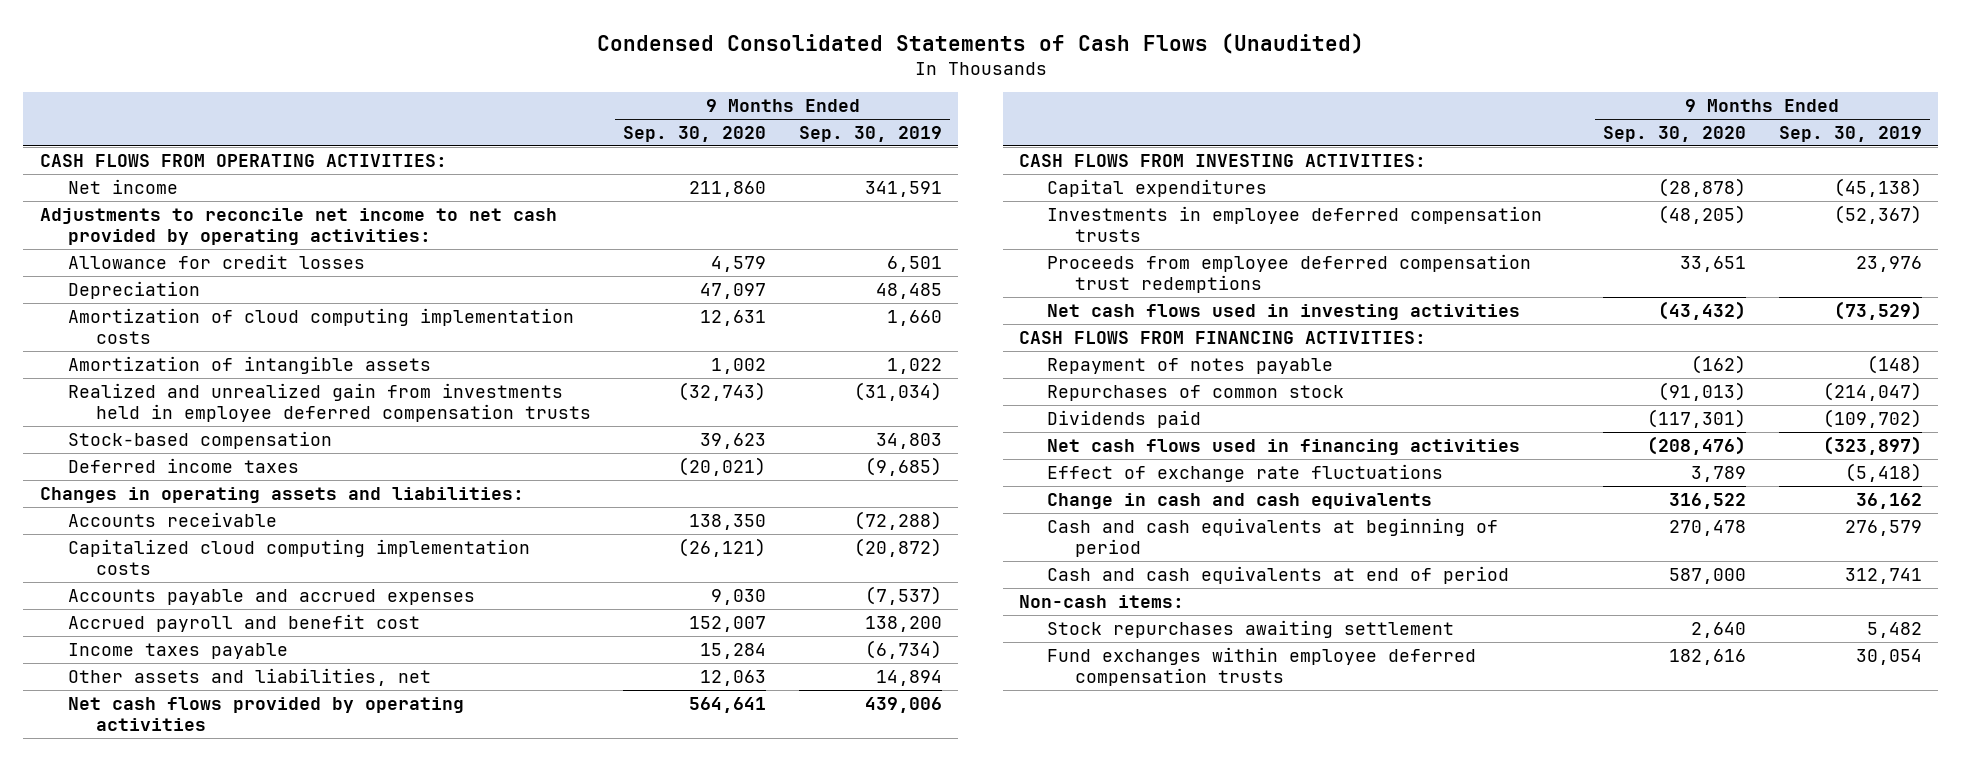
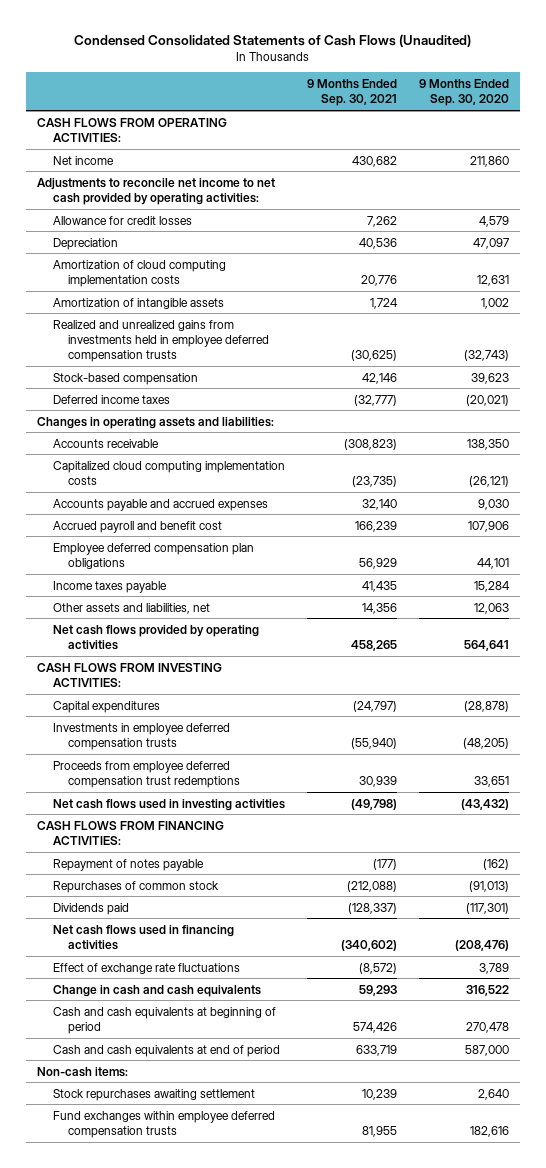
[799,126,943,143] Sep. 30, 2019 -> none
none -> [306,79,397,107] 9 Months Ended Sep. 30, 2021
[67,382,591,422] Realized and unrealized gain from investments held in employee deferred compensation trusts -> [52,319,270,362] Realized and unrealized gains from investments held in employee deferred compensation trusts
[689,615,767,632] 152,007 -> [467,520,509,532] 107,906
none -> [52,542,254,569] Employee deferred compensation plan obligations

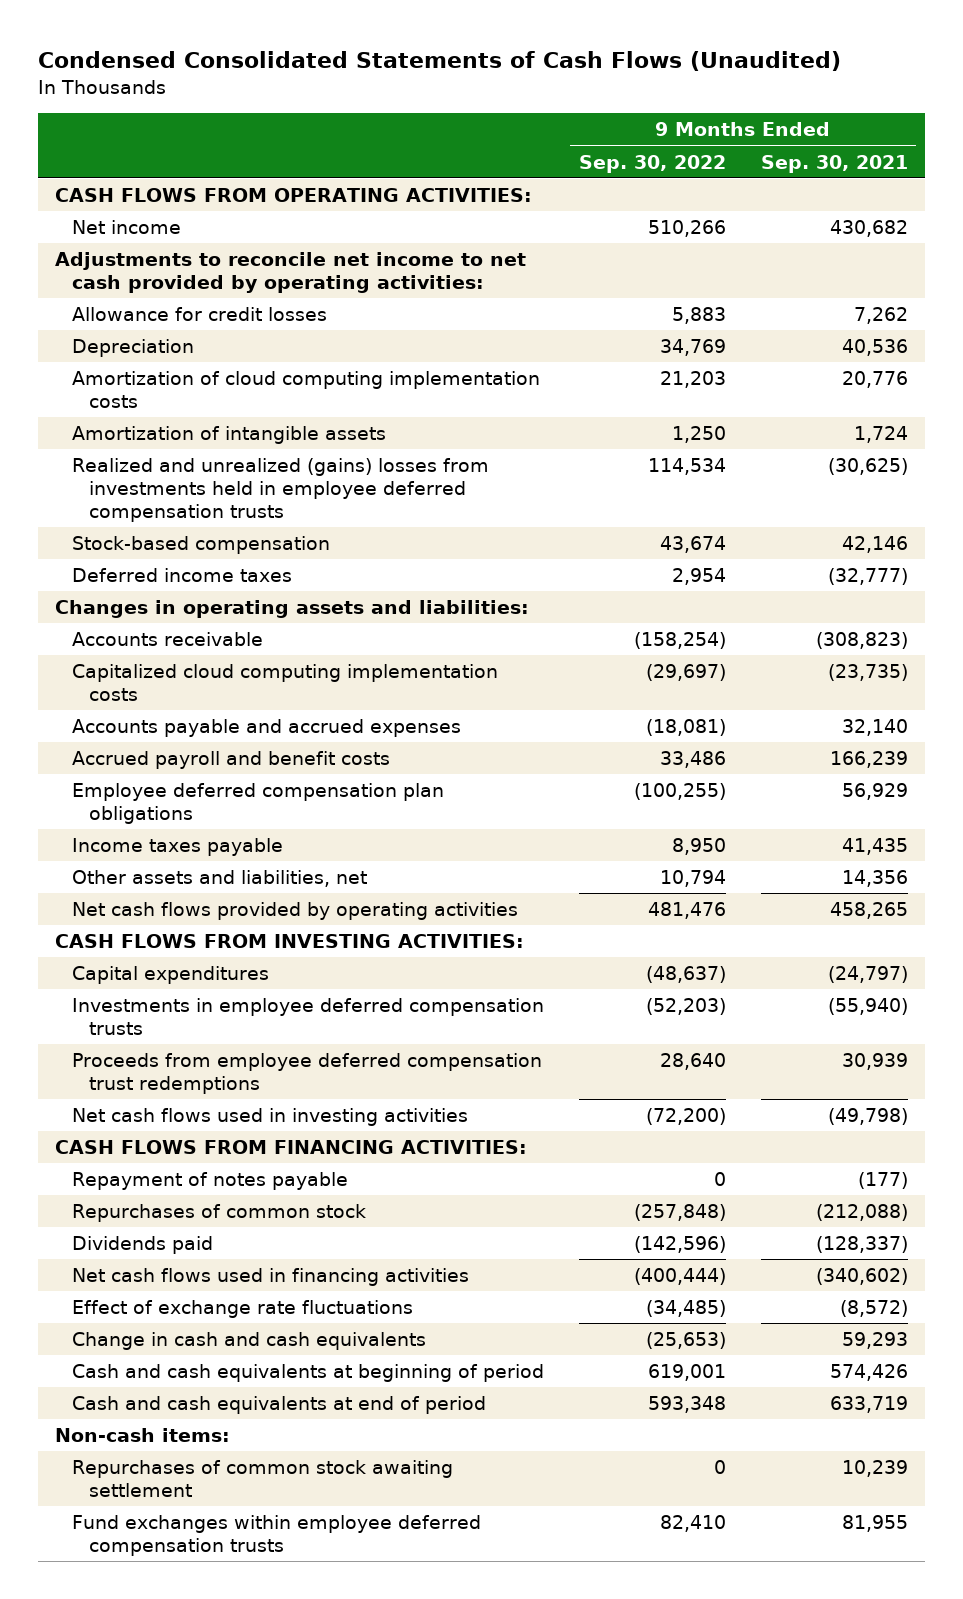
[418,79,509,107] 9 Months Ended Sep. 30, 2020 -> none
none -> [579,154,727,173] Sep. 30, 2022
[52,319,270,362] Realized and unrealized gains from investments held in employee deferred compensation trusts -> [72,458,490,522] Realized and unrealized (gains) losses from investments held in employee deferred compensation trusts
[52,520,222,533] Accrued payroll and benefit cost -> [72,751,391,770] Accrued payroll and benefit costs
[52,1088,255,1101] Stock repurchases awaiting settlement -> [72,1460,454,1498] Repurchases of common stock awaiting settlement

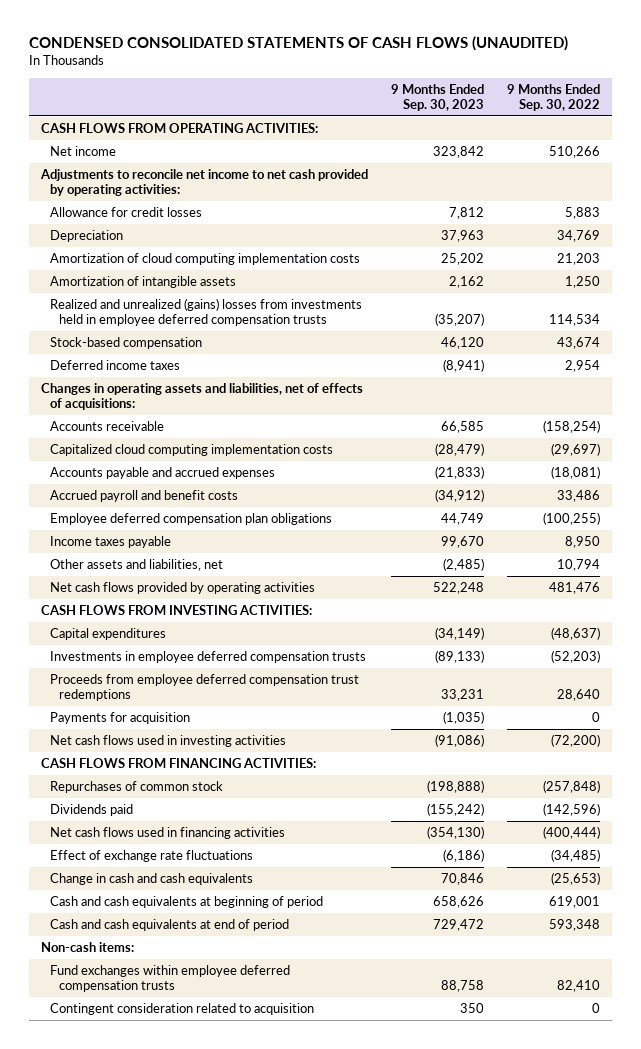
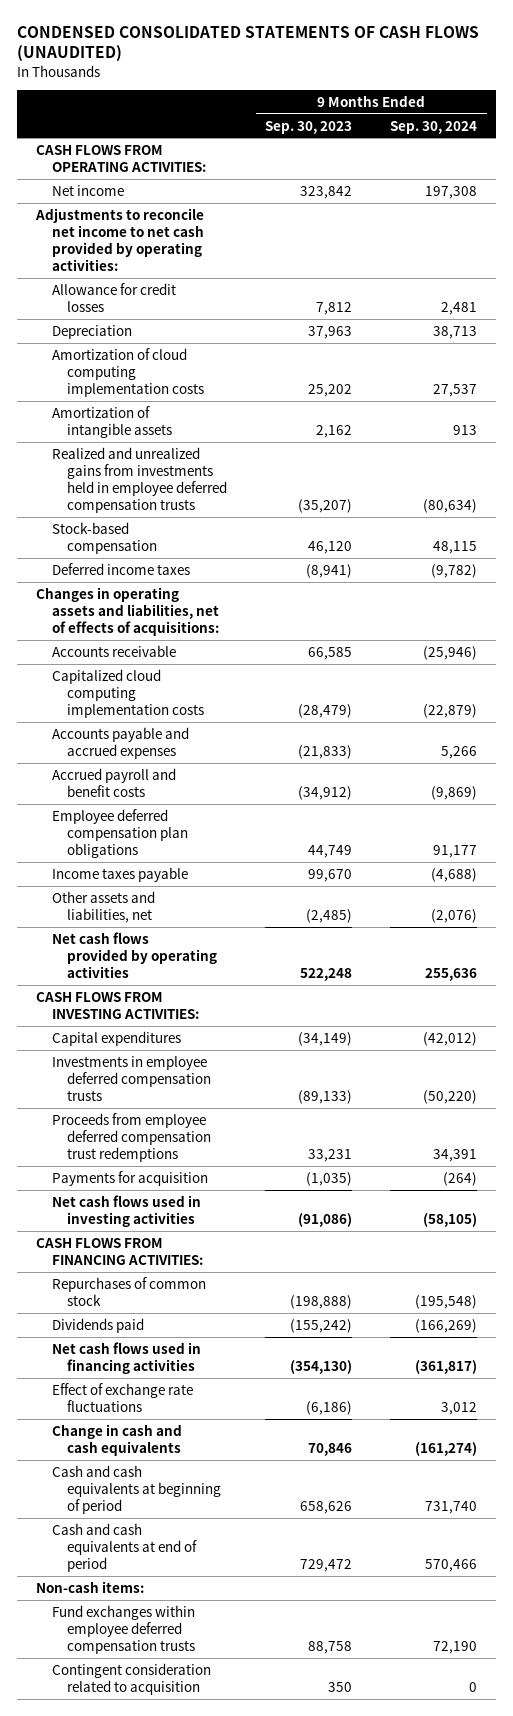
[507,83,601,111] 9 Months Ended Sep. 30, 2022 -> none
none -> [390,120,478,134] Sep. 30, 2024
[49,298,362,327] Realized and unrealized (gains) losses from investments held in employee deferred compensation trusts -> [51,446,228,514] Realized and unrealized gains from investments held in employee deferred compensation trusts

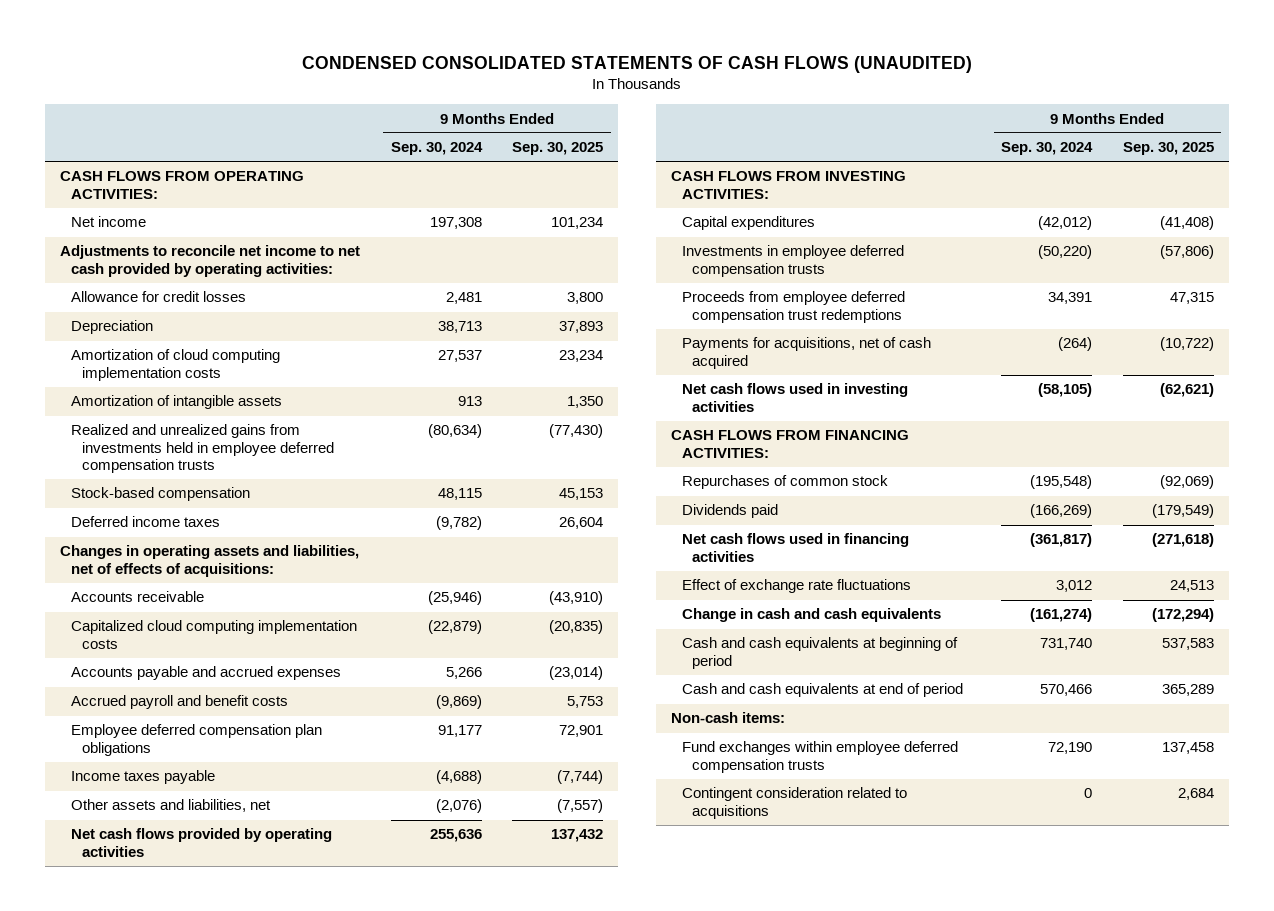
[265,120,353,134] Sep. 30, 2023 -> none
none -> [511,142,603,156] Sep. 30, 2025
[51,1170,208,1186] Payments for acquisition -> [681,337,931,369] Payments for acquisitions, net of cash acquired
[51,1662,211,1695] Contingent consideration related to acquisition -> [681,787,907,819] Contingent consideration related to acquisitions

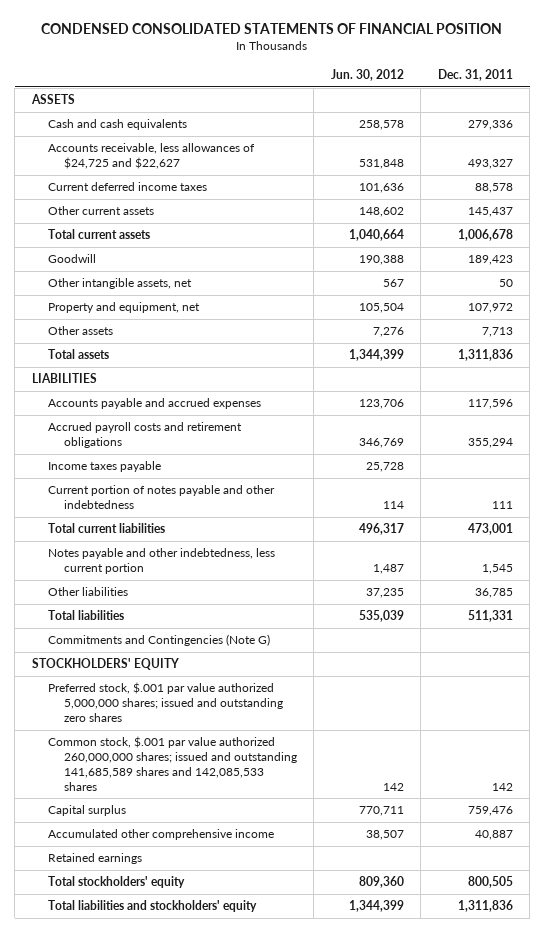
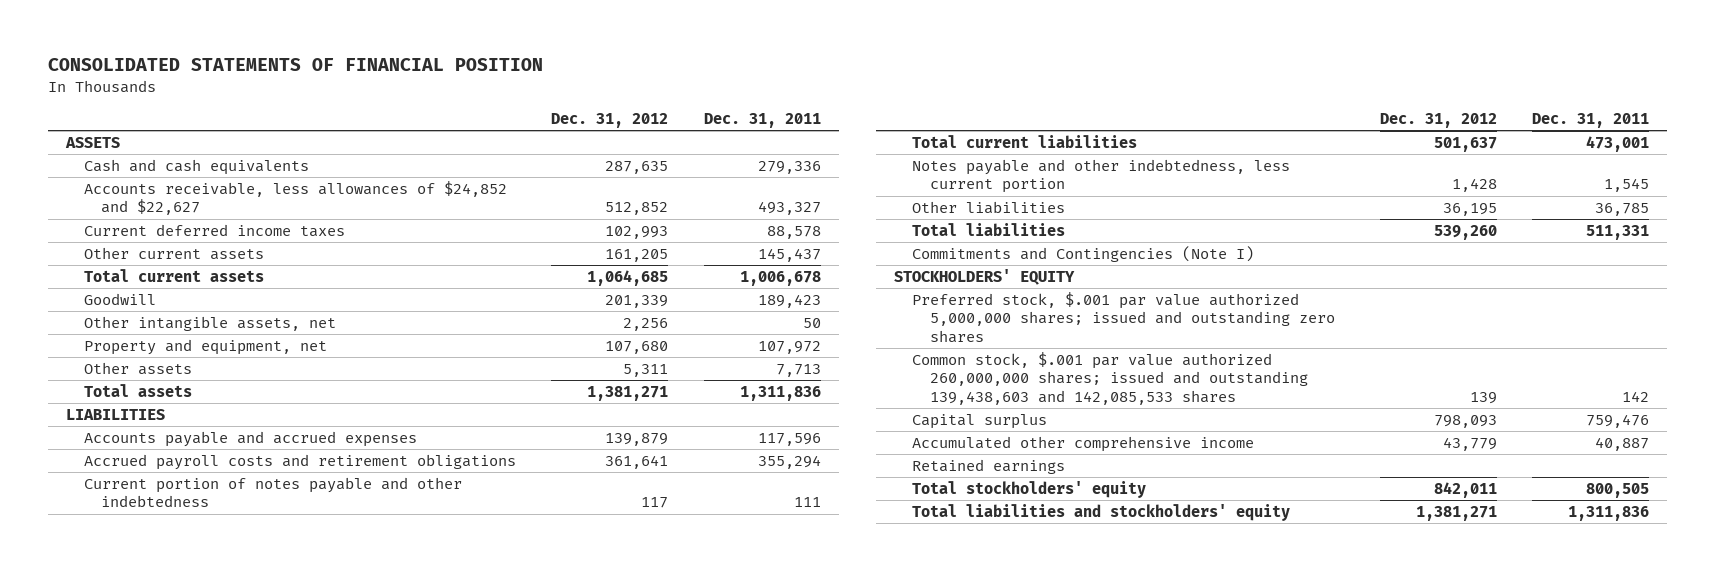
[41,22,503,34] CONDENSED CONSOLIDATED STATEMENTS OF FINANCIAL POSITION -> [48,58,544,72] CONSOLIDATED STATEMENTS OF FINANCIAL POSITION
[330,68,404,81] Jun. 30, 2012 -> none
none -> [551,112,669,128] Dec. 31, 2012
[47,143,255,170] Accounts receivable, less allowances of $24,725 and $22,627 -> [83,180,507,216] Accounts receivable, less allowances of $24,852 and $22,627
[47,461,161,473] Income taxes payable -> none
[47,634,270,647] Commitments and Contingencies (Note G) -> [911,245,1254,262] Commitments and Contingencies (Note I)
[47,736,297,791] Common stock, $.001 par value authorized 260,000,000 shares; issued and outstanding 141,685,589 shares and 142,085,533 shares -> [911,351,1308,405] Common stock, $.001 par value authorized 260,000,000 shares; issued and outstanding 139,438,603 and 142,085,533 shares

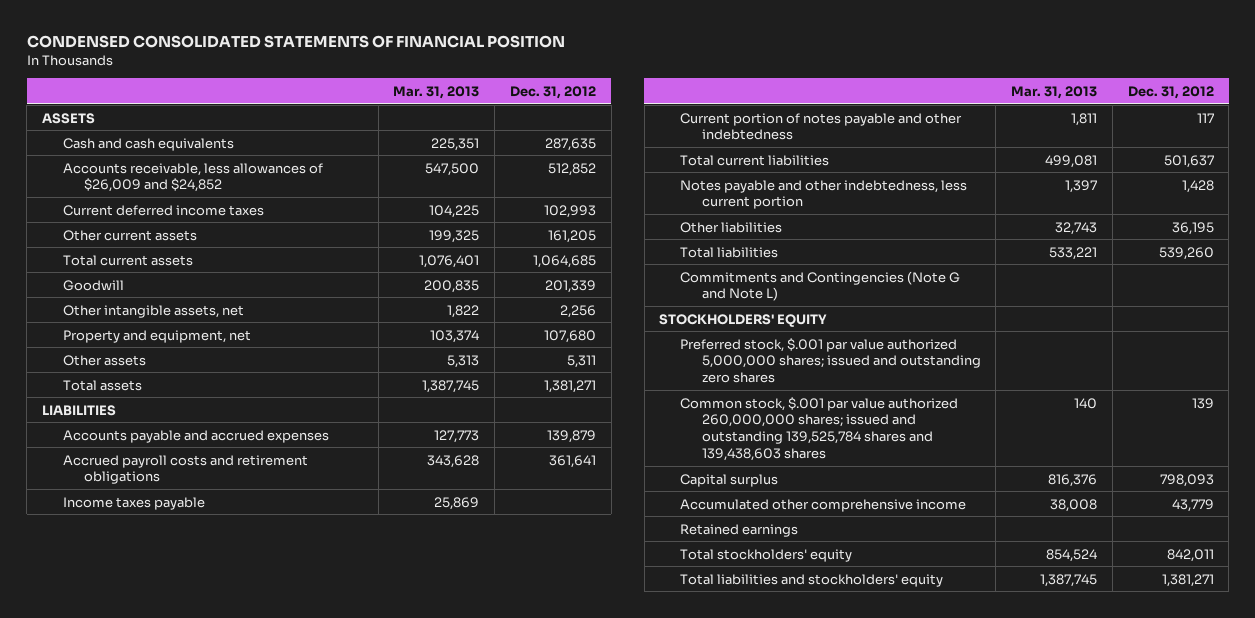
[48,58,544,72] CONSOLIDATED STATEMENTS OF FINANCIAL POSITION -> [26,35,565,49] CONDENSED CONSOLIDATED STATEMENTS OF FINANCIAL POSITION
[703,112,821,128] Dec. 31, 2011 -> none
none -> [393,85,480,99] Mar. 31, 2013
[83,180,507,216] Accounts receivable, less allowances of $24,852 and $22,627 -> [62,162,323,193] Accounts receivable, less allowances of $26,009 and $24,852
none -> [62,496,205,510] Income taxes payable
[911,245,1254,262] Commitments and Contingencies (Note I) -> [680,270,961,302] Commitments and Contingencies (Note G and Note L)
[911,351,1308,405] Common stock, $.001 par value authorized 260,000,000 shares; issued and outstanding 139,438,603 and 142,085,533 shares -> [680,396,959,461] Common stock, $.001 par value authorized 260,000,000 shares; issued and outstanding 139,525,784 shares and 139,438,603 shares

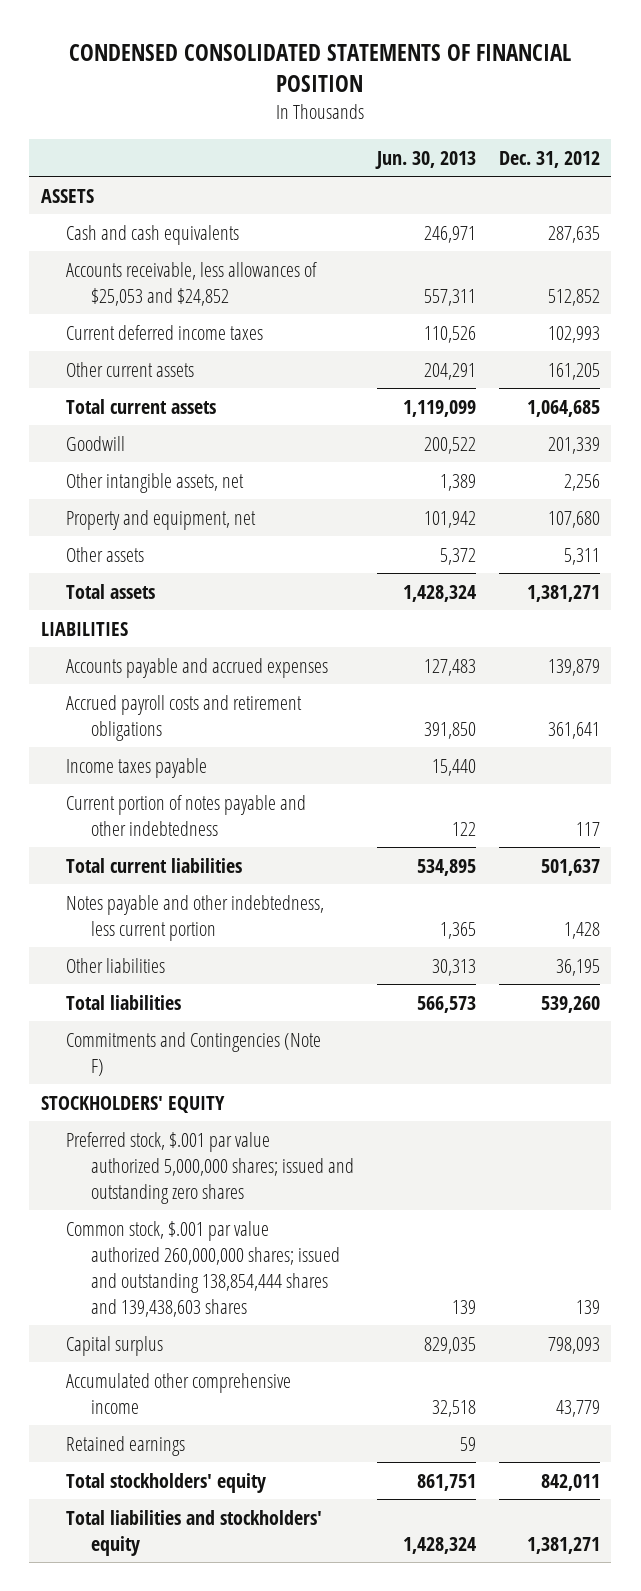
[393,85,480,99] Mar. 31, 2013 -> none
none -> [374,150,476,169] Jun. 30, 2013
[62,162,323,193] Accounts receivable, less allowances of $26,009 and $24,852 -> [65,261,317,306] Accounts receivable, less allowances of $25,053 and $24,852
[680,270,961,302] Commitments and Contingencies (Note G and Note L) -> [65,1031,321,1076] Commitments and Contingencies (Note F)
[680,396,959,461] Common stock, $.001 par value authorized 260,000,000 shares; issued and outstanding 139,525,784 shares and 139,438,603 shares -> [65,1220,340,1317] Common stock, $.001 par value authorized 260,000,000 shares; issued and outstanding 138,854,444 shares and 139,438,603 shares

